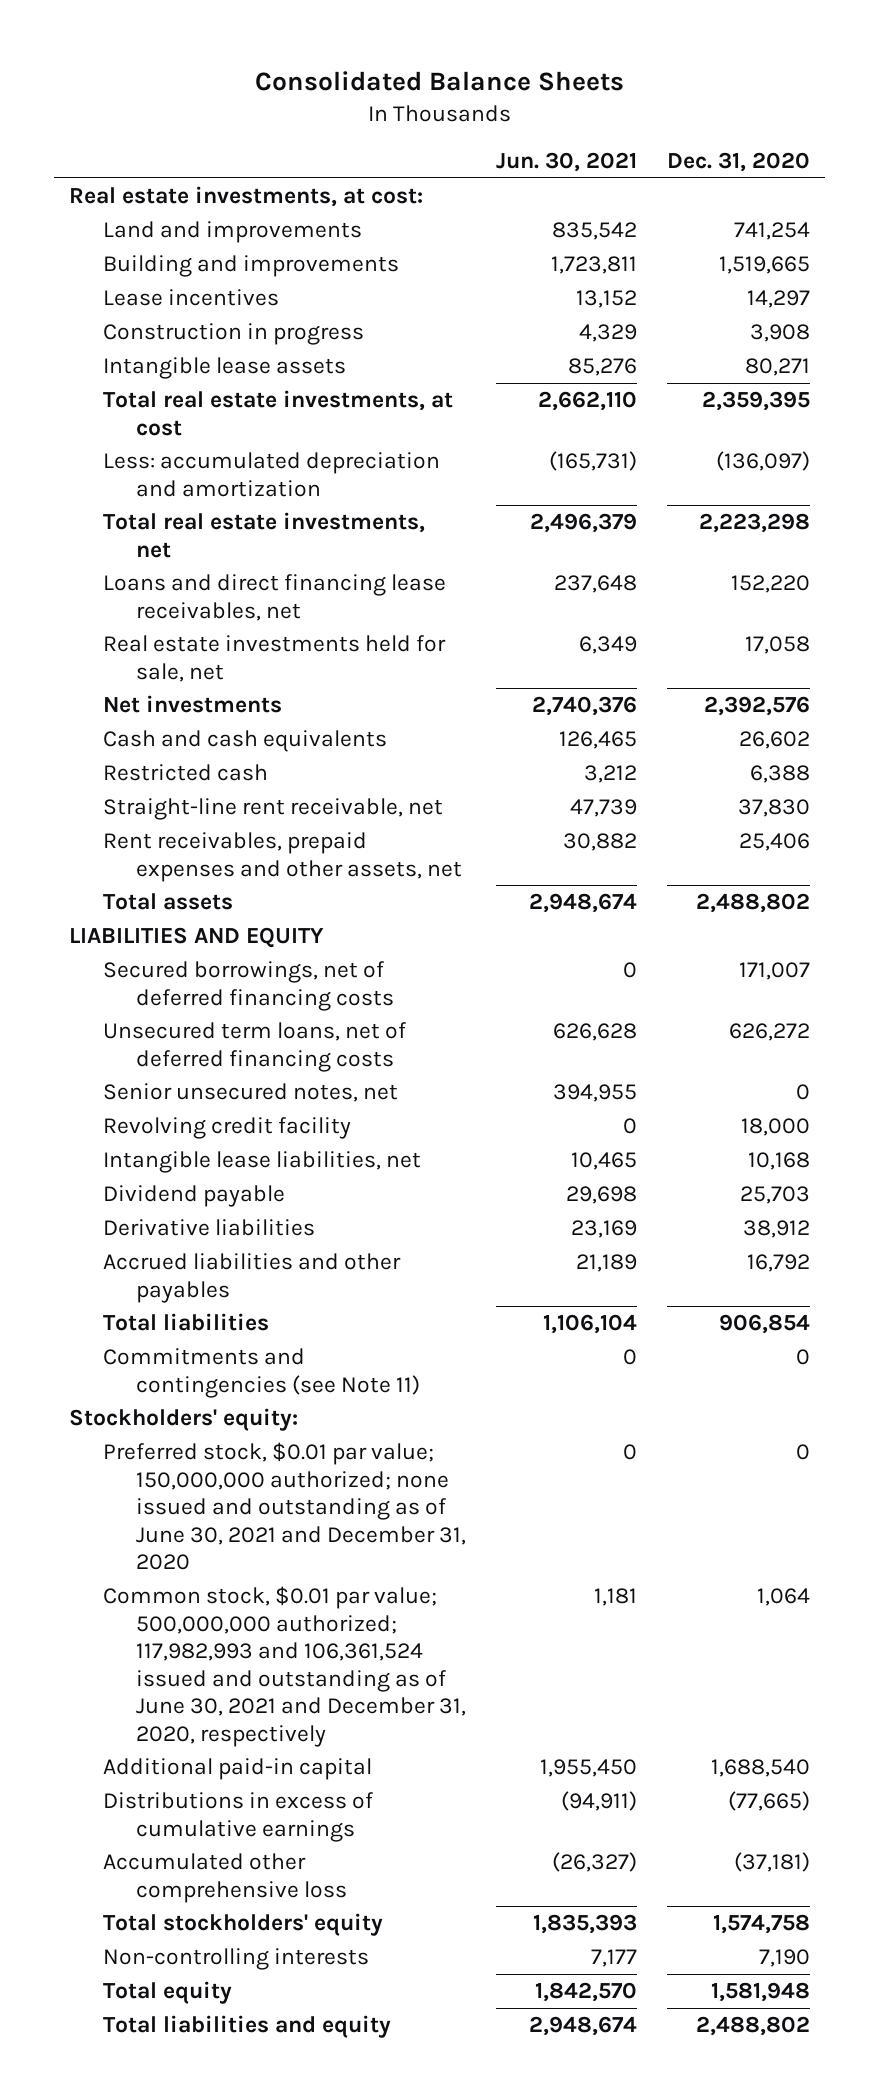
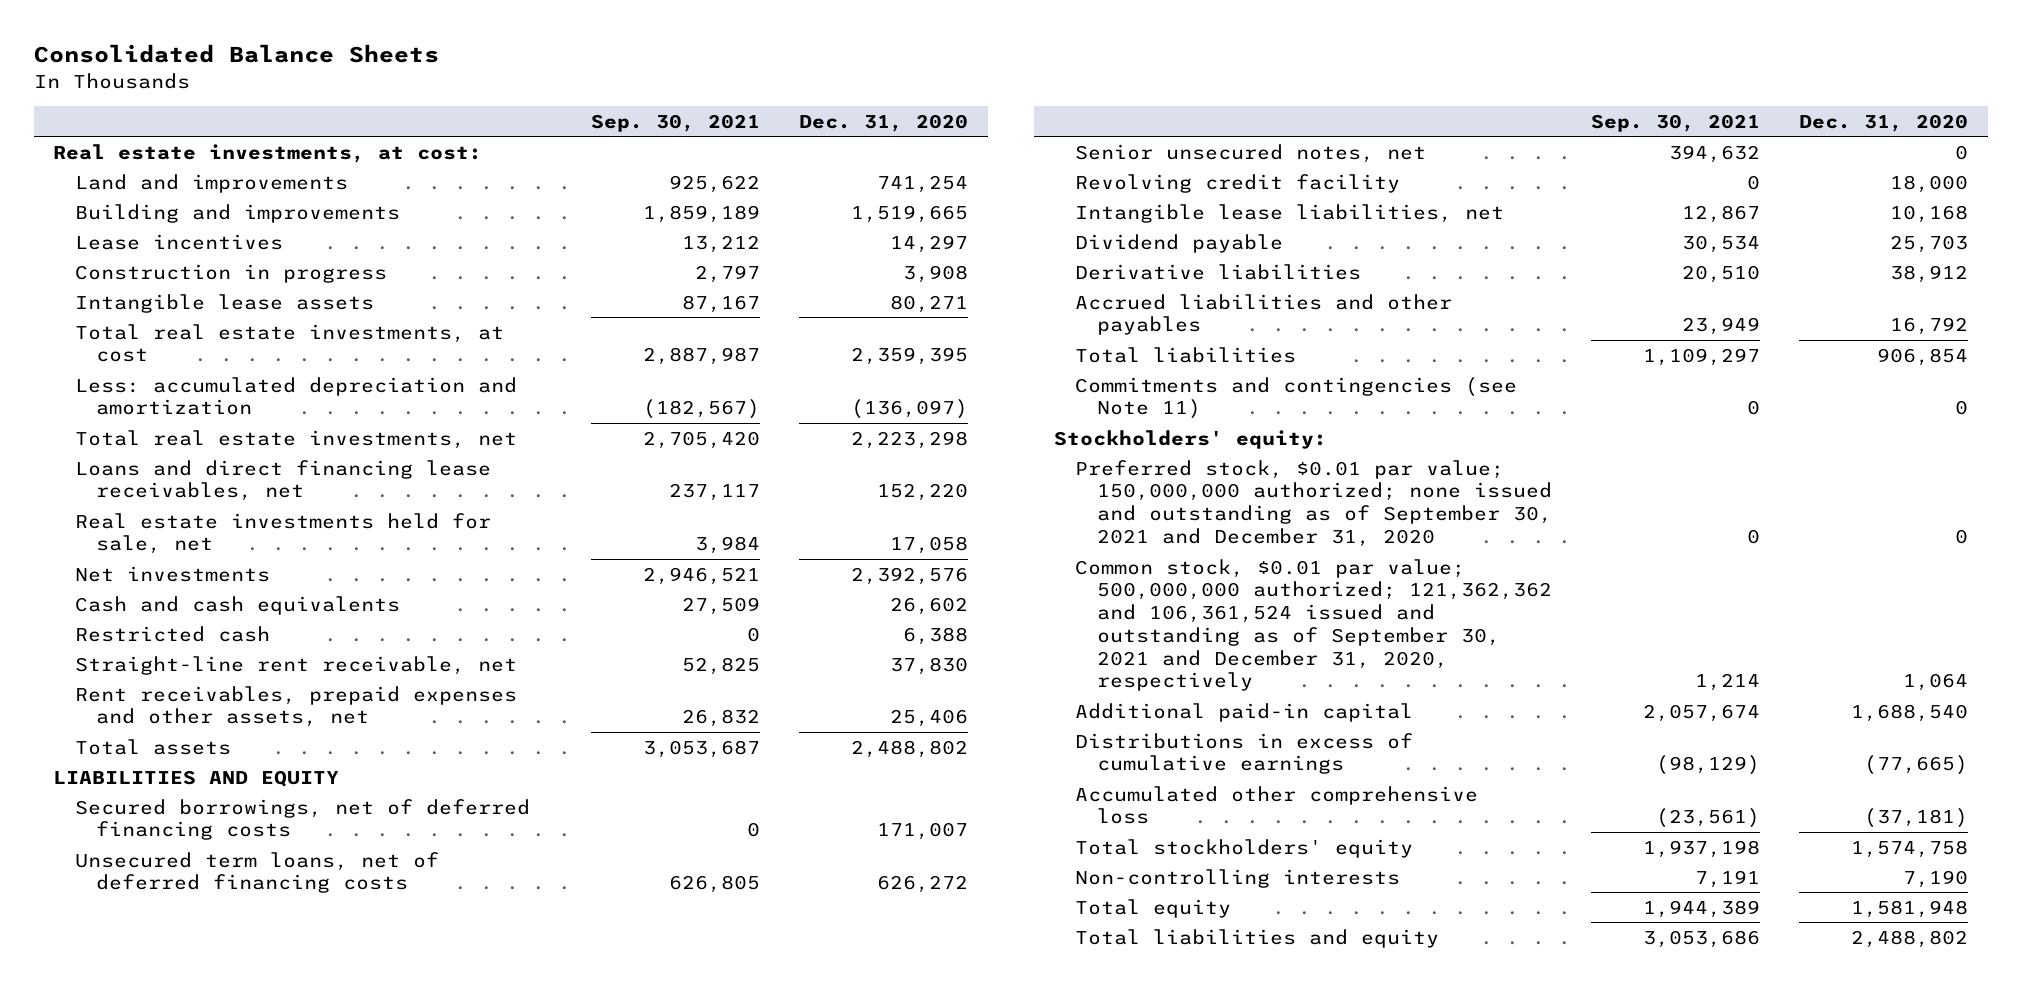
[496,151,638,172] Jun. 30, 2021 -> none
none -> [590,113,760,132] Sep. 30, 2021
[102,1442,467,1571] Preferred stock, $0.01 par value; 150,000,000 authorized; none issued and outstanding as of June 30, 2021 and December 31, 2020 -> [1075,459,1552,547] Preferred stock, $0.01 par value; 150,000,000 authorized; none issued and outstanding as of September 30, 2021 and December 31, 2020
[102,1586,467,1747] Common stock, $0.01 par value; 500,000,000 authorized; 117,982,993 and 106,361,524 issued and outstanding as of June 30, 2021 and December 31, 2020, respectively -> [1075,558,1552,692] Common stock, $0.01 par value; 500,000,000 authorized; 121,362,362 and 106,361,524 issued and outstanding as of September 30, 2021 and December 31, 2020, respectively

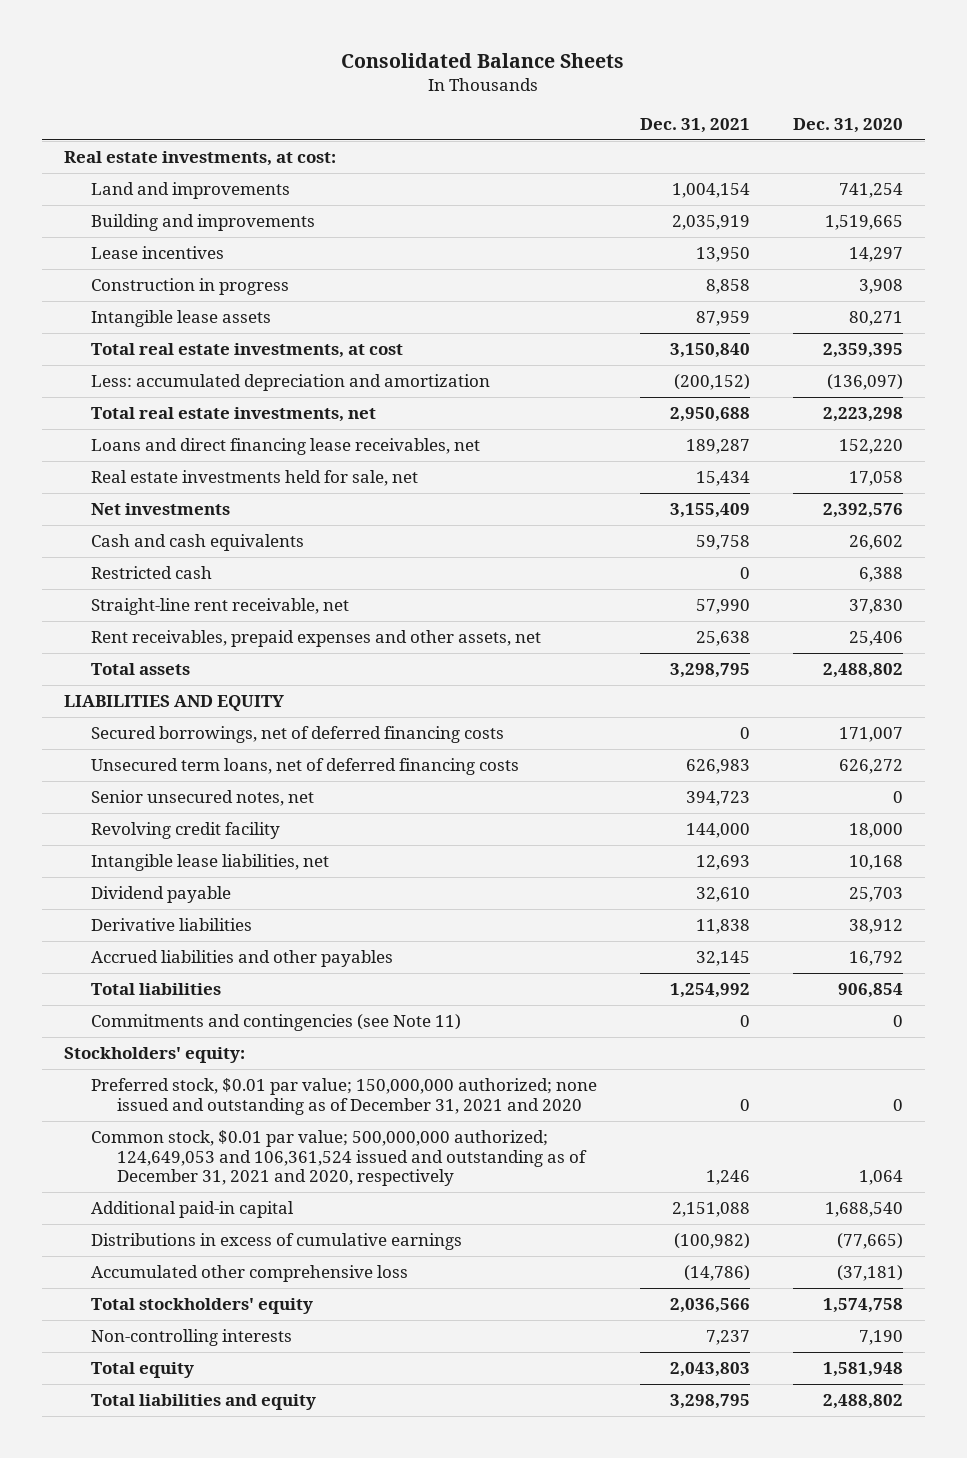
[590,113,760,132] Sep. 30, 2021 -> none
none -> [639,117,750,133] Dec. 31, 2021
[1075,459,1552,547] Preferred stock, $0.01 par value; 150,000,000 authorized; none issued and outstanding as of September 30, 2021 and December 31, 2020 -> [90,1078,597,1115] Preferred stock, $0.01 par value; 150,000,000 authorized; none issued and outstanding as of December 31, 2021 and 2020
[1075,558,1552,692] Common stock, $0.01 par value; 500,000,000 authorized; 121,362,362 and 106,361,524 issued and outstanding as of September 30, 2021 and December 31, 2020, respectively -> [90,1130,588,1187] Common stock, $0.01 par value; 500,000,000 authorized; 124,649,053 and 106,361,524 issued and outstanding as of December 31, 2021 and 2020, respectively

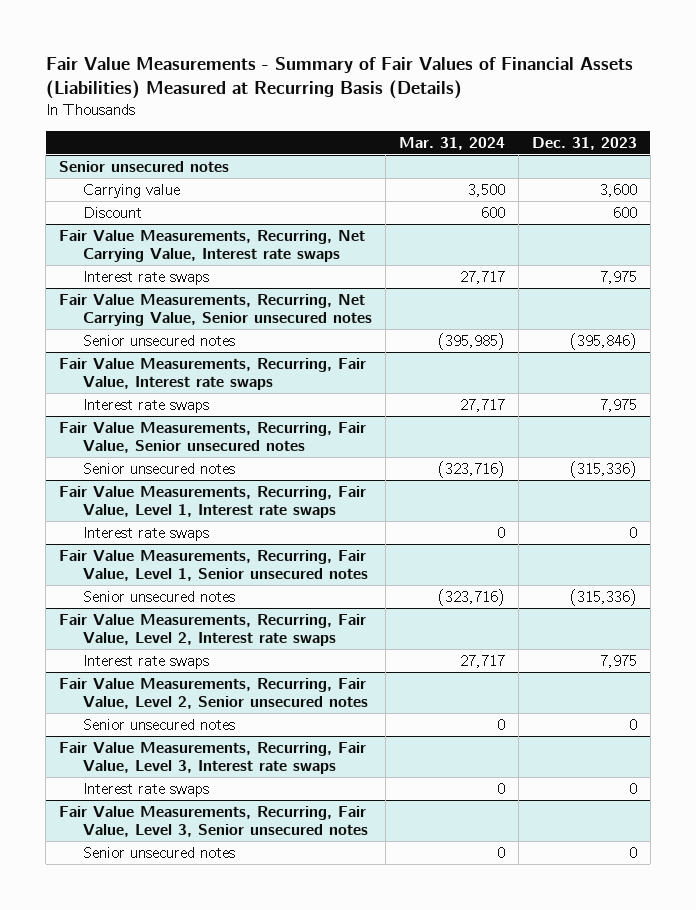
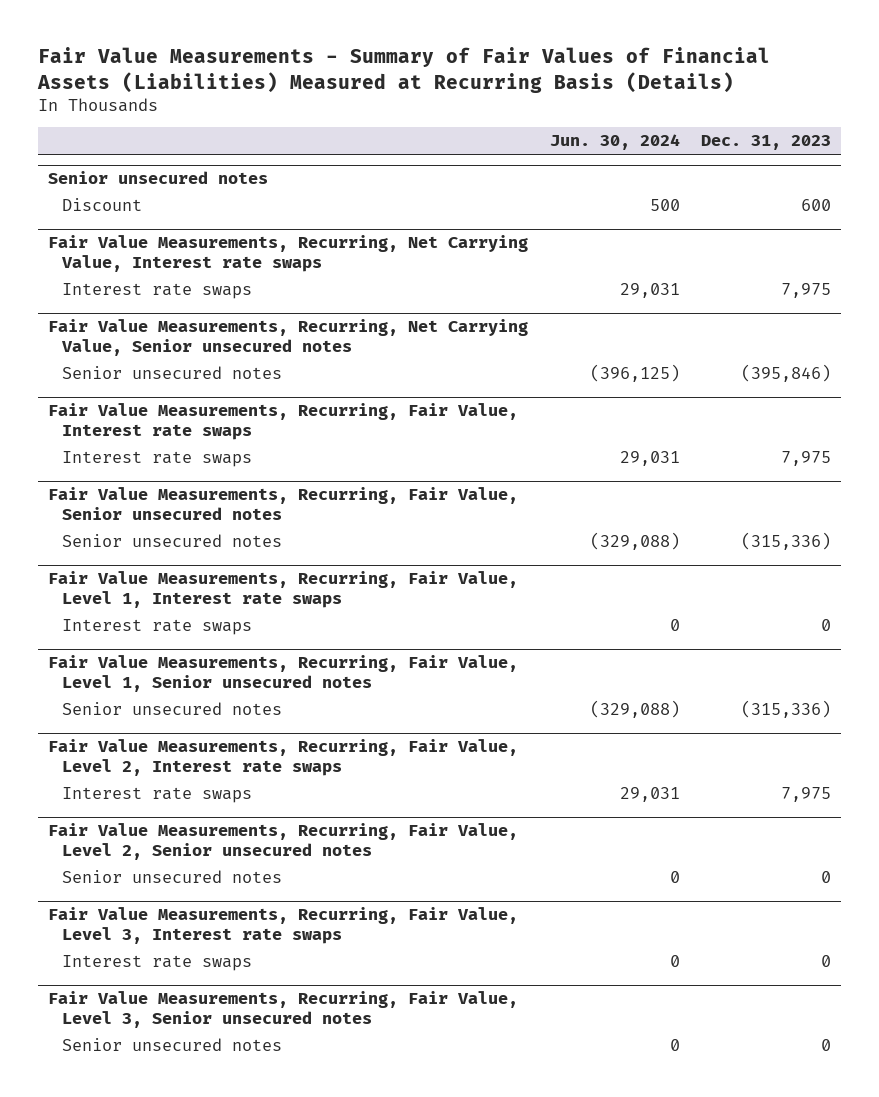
[399,136,506,150] Mar. 31, 2024 -> none
none -> [549,134,680,151] Jun. 30, 2024
[83,183,181,198] Carrying value -> none

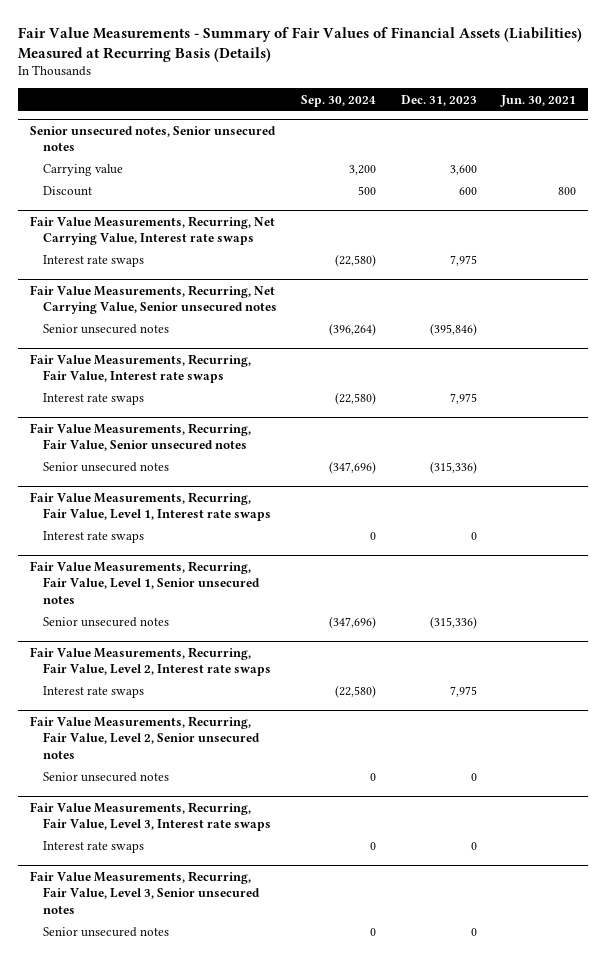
[549,134,680,151] Jun. 30, 2024 -> none
none -> [301,94,377,107] Sep. 30, 2024
none -> [500,94,577,107] Jun. 30, 2021
[48,171,269,185] Senior unsecured notes -> [29,125,276,152] Senior unsecured notes, Senior unsecured notes
none -> [42,164,123,177] Carrying value

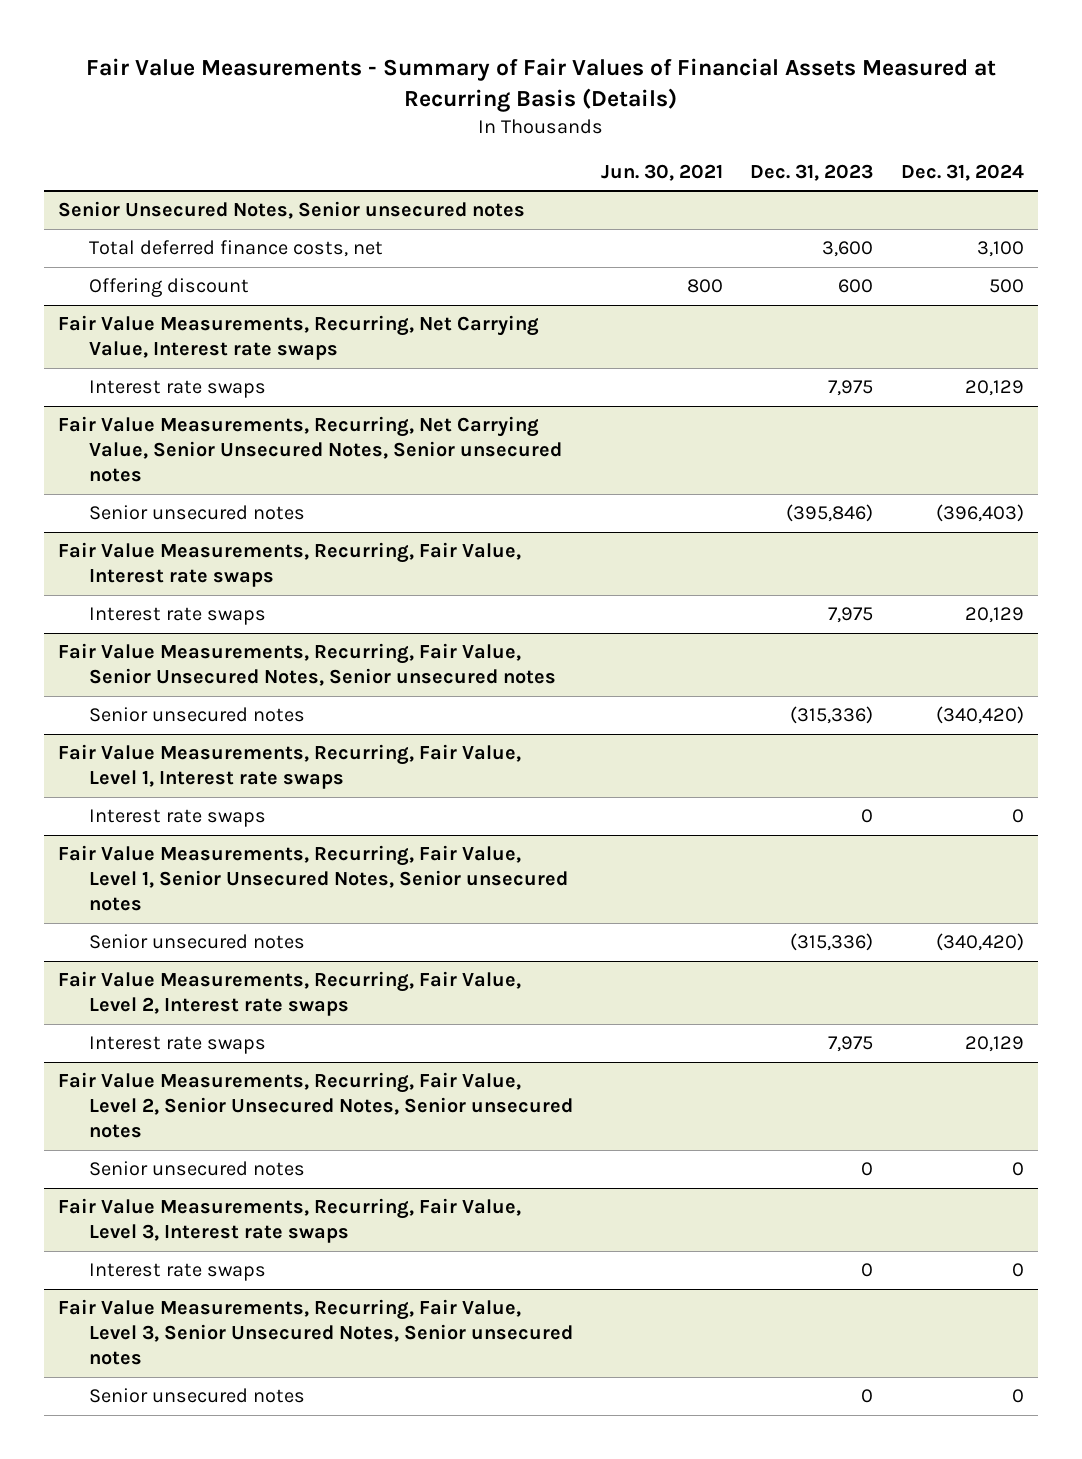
[17,26,582,62] Fair Value Measurements - Summary of Fair Values of Financial Assets (Liabilities) Measured at Recurring Basis (Details) -> [85,57,996,112] Fair Value Measurements - Summary of Fair Values of Financial Assets Measured at Recurring Basis (Details)
[301,94,377,107] Sep. 30, 2024 -> none
none -> [900,163,1024,181] Dec. 31, 2024
[29,125,276,152] Senior unsecured notes, Senior unsecured notes -> [57,201,525,220] Senior Unsecured Notes, Senior unsecured notes
[42,164,123,177] Carrying value -> [88,240,383,258] Total deferred finance costs, net
[42,186,92,197] Discount -> [88,278,249,298] Offering discount
[29,284,277,315] Fair Value Measurements, Recurring, Net Carrying Value, Senior unsecured notes -> [57,416,562,482] Fair Value Measurements, Recurring, Net Carrying Value, Senior Unsecured Notes, Senior unsecured notes
[29,422,251,452] Fair Value Measurements, Recurring, Fair Value, Senior unsecured notes -> [57,643,556,687] Fair Value Measurements, Recurring, Fair Value, Senior Unsecured Notes, Senior unsecured notes
[29,560,260,605] Fair Value Measurements, Recurring, Fair Value, Level 1, Senior unsecured notes -> [57,845,568,911] Fair Value Measurements, Recurring, Fair Value, Level 1, Senior Unsecured Notes, Senior unsecured notes
[29,715,260,760] Fair Value Measurements, Recurring, Fair Value, Level 2, Senior unsecured notes -> [57,1072,573,1138] Fair Value Measurements, Recurring, Fair Value, Level 2, Senior Unsecured Notes, Senior unsecured notes
[29,870,260,915] Fair Value Measurements, Recurring, Fair Value, Level 3, Senior unsecured notes -> [57,1299,573,1365] Fair Value Measurements, Recurring, Fair Value, Level 3, Senior Unsecured Notes, Senior unsecured notes

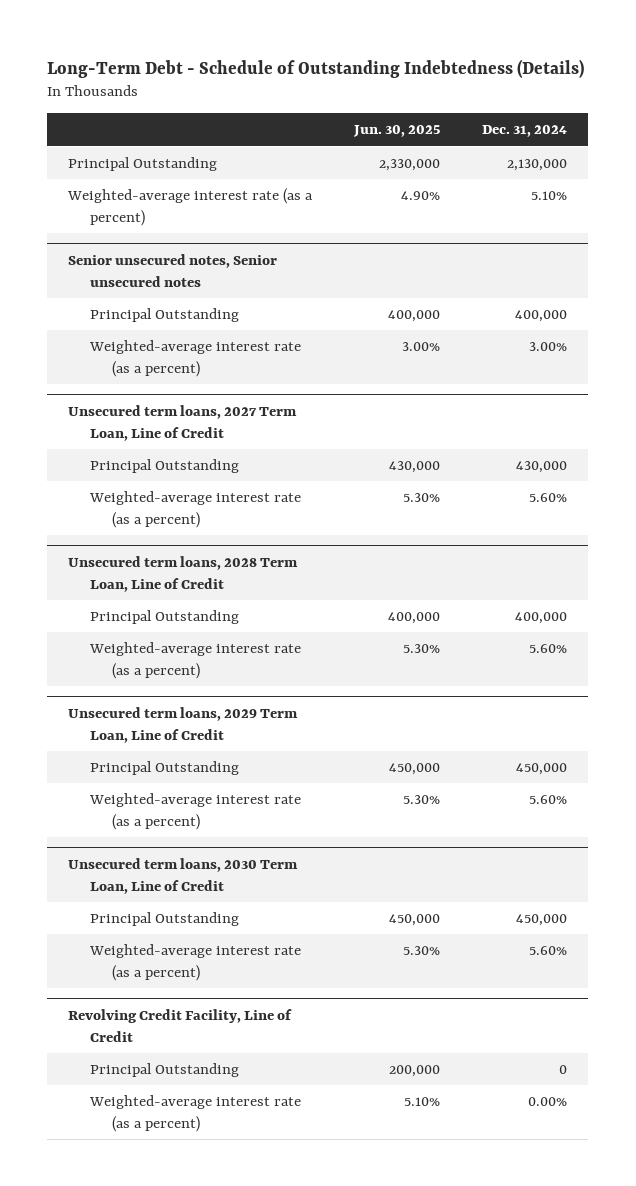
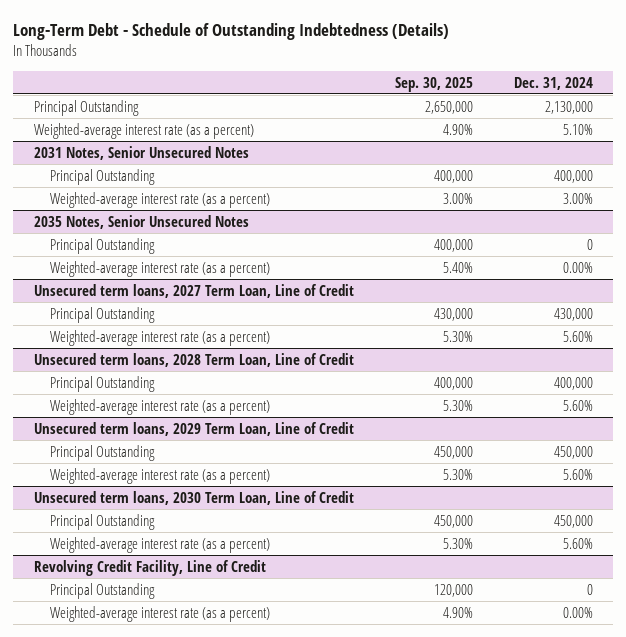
[353,125,441,138] Jun. 30, 2025 -> none
none -> [394,76,473,92] Sep. 30, 2025
[68,253,278,287] Senior unsecured notes, Senior unsecured notes -> [33,145,249,160] 2031 Notes, Senior Unsecured Notes
none -> [33,214,249,229] 2035 Notes, Senior Unsecured Notes
none -> [49,237,155,254] Principal Outstanding
none -> [49,260,270,277] Weighted-average interest rate (as a percent)

